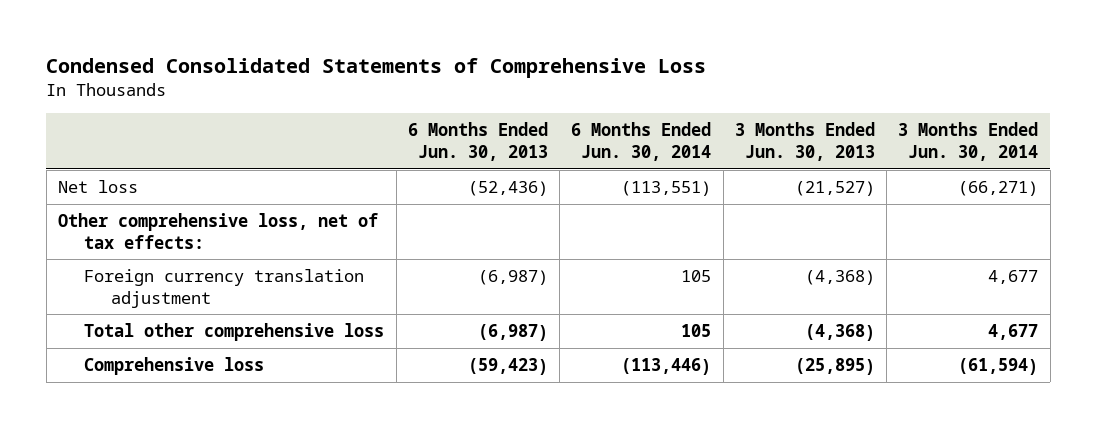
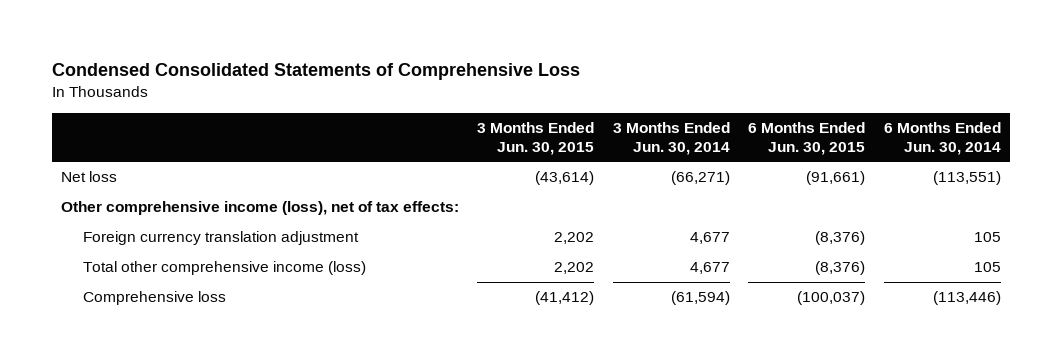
[407,122,548,161] 6 Months Ended Jun. 30, 2013 -> none
[734,122,875,161] 3 Months Ended Jun. 30, 2013 -> none
none -> [477,122,595,155] 3 Months Ended Jun. 30, 2015
none -> [748,122,866,155] 6 Months Ended Jun. 30, 2015
[57,213,378,249] Other comprehensive loss, net of tax effects: -> [60,201,459,216] Other comprehensive income (loss), net of tax effects:
[84,323,385,342] Total other comprehensive loss -> [83,261,367,276] Total other comprehensive income (loss)

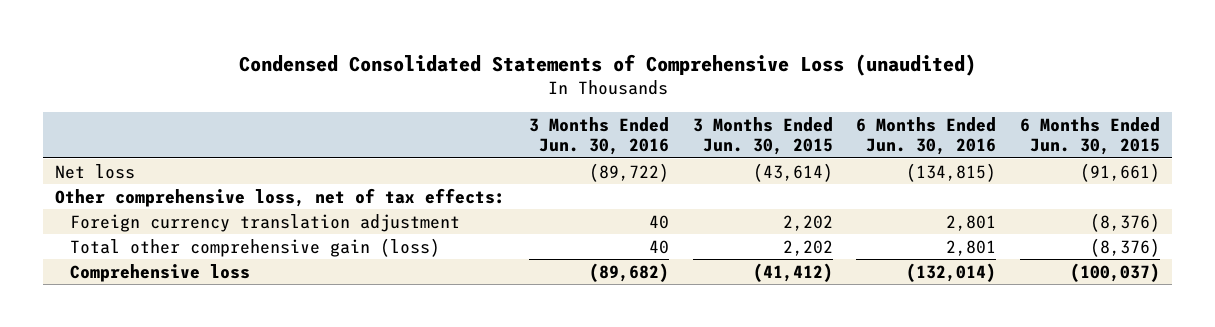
[51,63,580,81] Condensed Consolidated Statements of Comprehensive Loss -> [238,53,976,76] Condensed Consolidated Statements of Comprehensive Loss (unaudited)
[612,122,730,155] 3 Months Ended Jun. 30, 2014 -> none
[883,122,1001,155] 6 Months Ended Jun. 30, 2014 -> none
none -> [528,116,669,156] 3 Months Ended Jun. 30, 2016
none -> [856,116,997,156] 6 Months Ended Jun. 30, 2016
[60,201,459,216] Other comprehensive income (loss), net of tax effects: -> [55,187,506,207] Other comprehensive loss, net of tax effects:
[83,261,367,276] Total other comprehensive income (loss) -> [70,237,441,257] Total other comprehensive gain (loss)

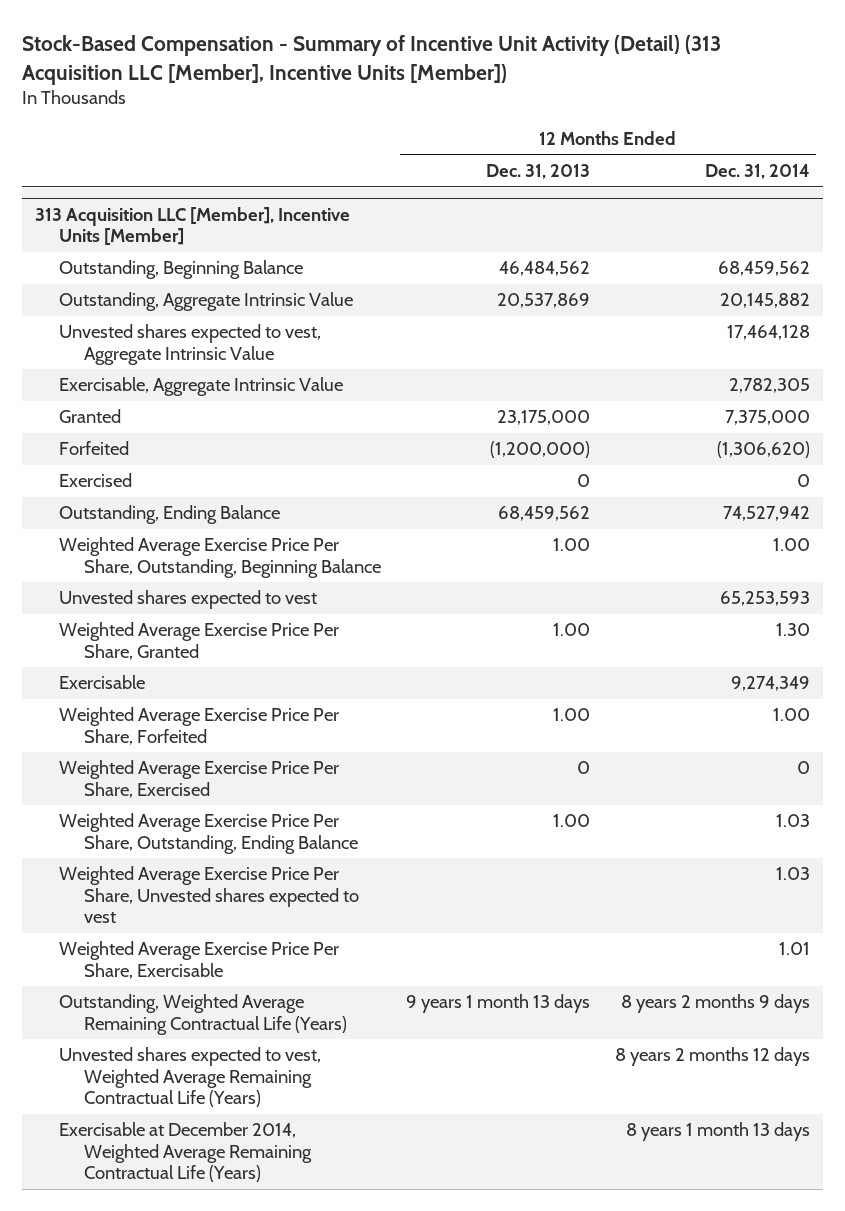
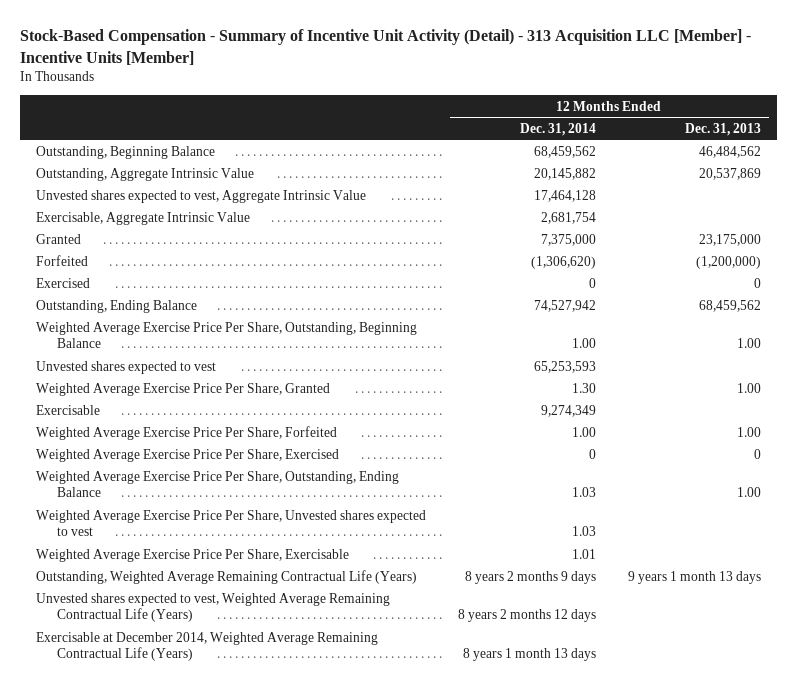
[22,34,722,85] Stock-Based Compensation - Summary of Incentive Unit Activity (Detail) (313 Acquisition LLC [Member], Incentive Units [Member]) -> [20,29,752,65] Stock-Based Compensation - Summary of Incentive Unit Activity (Detail) - 313 Acquisition LLC [Member] - Incentive Units [Member]
[35,207,351,246] 313 Acquisition LLC [Member], Incentive Units [Member] -> none
[729,378,811,394] 2,782,305 -> [541,211,597,224] 2,681,754

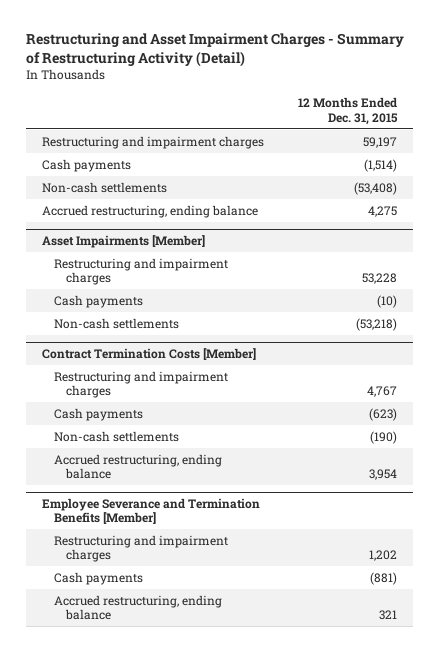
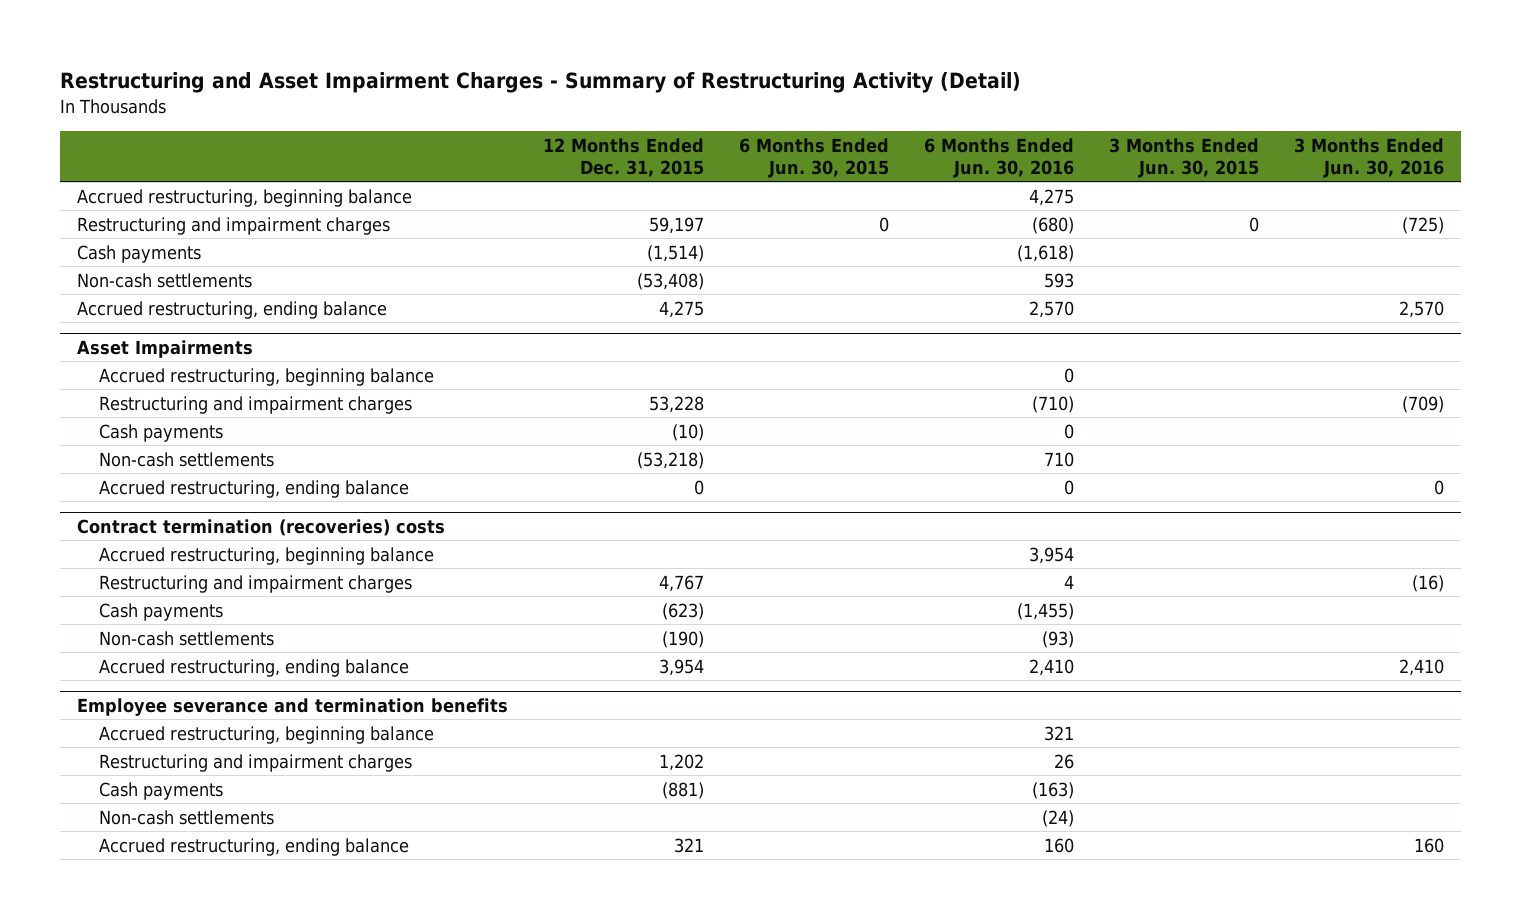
none -> [739,137,890,179] 6 Months Ended Jun. 30, 2015
none -> [924,137,1075,179] 6 Months Ended Jun. 30, 2016
none -> [1108,137,1259,179] 3 Months Ended Jun. 30, 2015
none -> [1293,137,1444,179] 3 Months Ended Jun. 30, 2016
none -> [77,188,413,207] Accrued restructuring, beginning balance
[42,234,206,248] Asset Impairments [Member] -> [77,339,254,358] Asset Impairments
none -> [99,367,435,386] Accrued restructuring, beginning balance
none -> [99,479,410,498] Accrued restructuring, ending balance
[42,347,257,360] Contract Termination Costs [Member] -> [77,518,446,536] Contract termination (recoveries) costs
none -> [99,546,435,565] Accrued restructuring, beginning balance
[42,497,261,525] Employee Severance and Termination Benefits [Member] -> [77,697,509,716] Employee severance and termination benefits
none -> [99,725,435,744] Accrued restructuring, beginning balance
none -> [99,809,275,825] Non-cash settlements

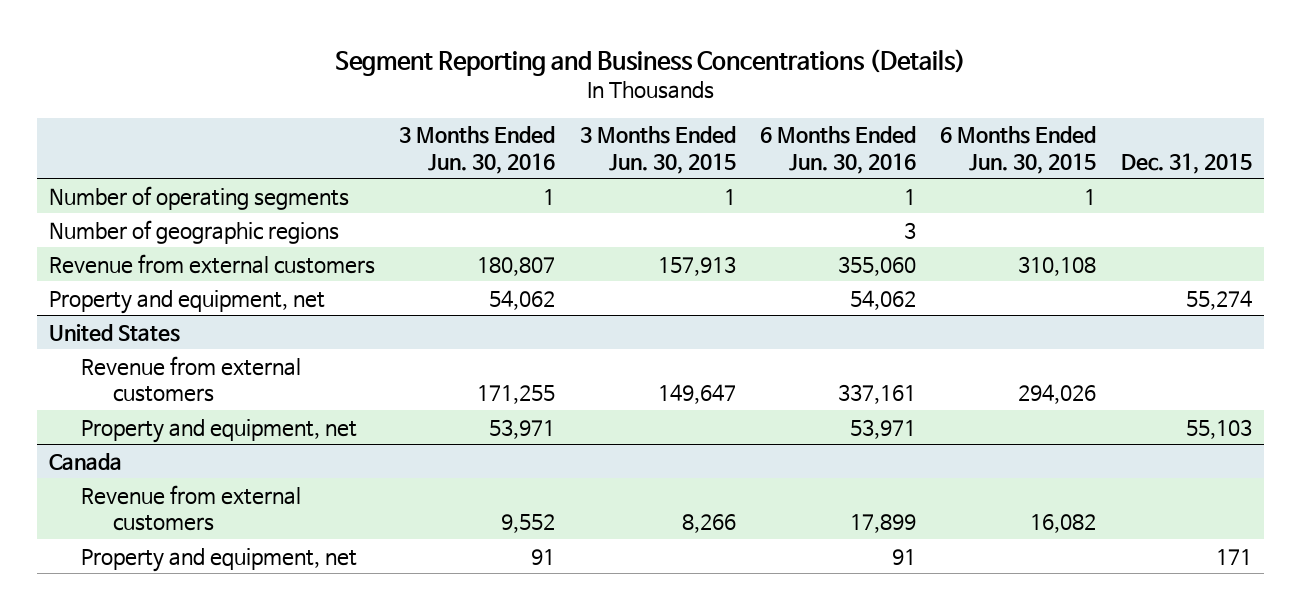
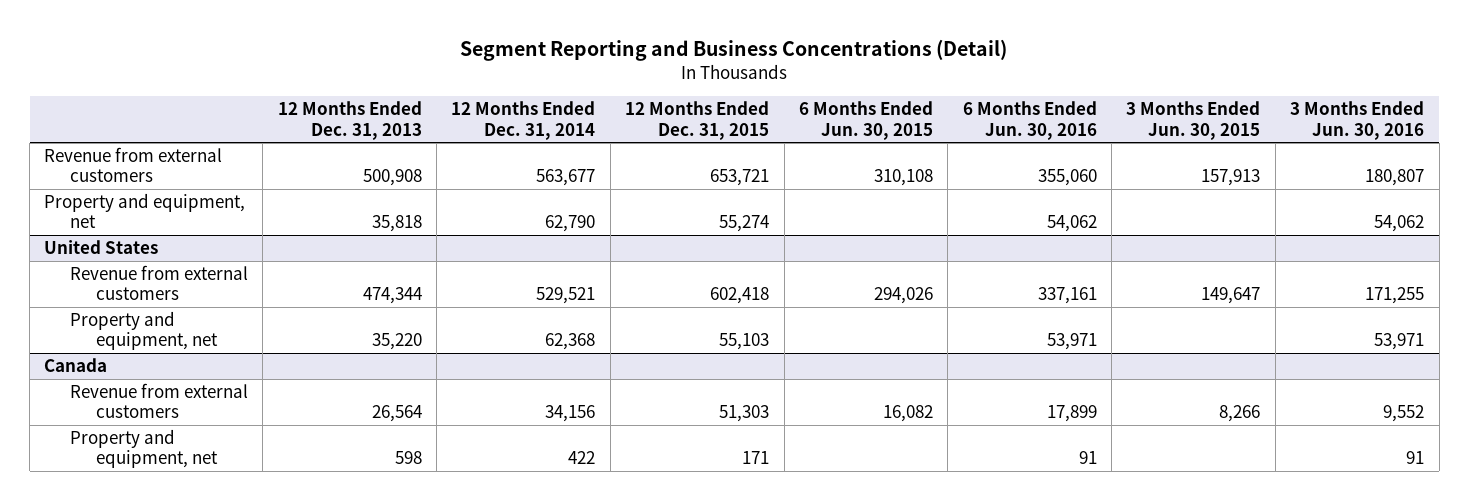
[335,48,967,76] Segment Reporting and Business Concentrations (Details) -> [460,39,1008,62] Segment Reporting and Business Concentrations (Detail)
[1120,152,1252,174] Dec. 31, 2015 -> none
none -> [277,101,422,140] 12 Months Ended Dec. 31, 2013
none -> [451,101,596,140] 12 Months Ended Dec. 31, 2014
none -> [625,101,770,140] 12 Months Ended Dec. 31, 2015
[48,185,349,210] Number of operating segments -> none
[48,219,339,244] Number of geographic regions -> none

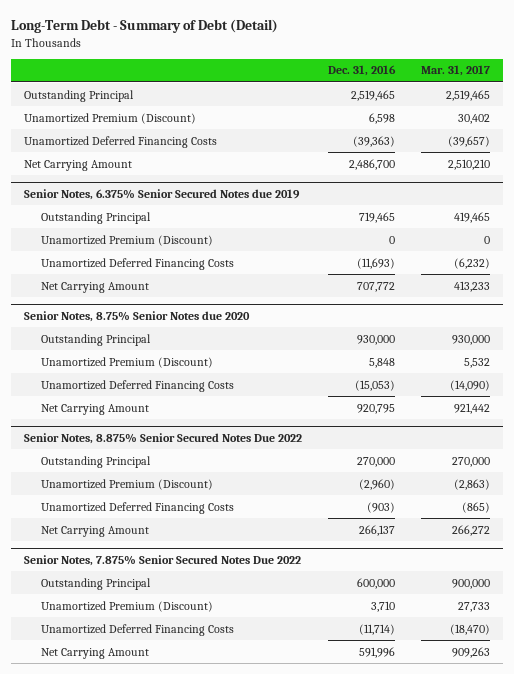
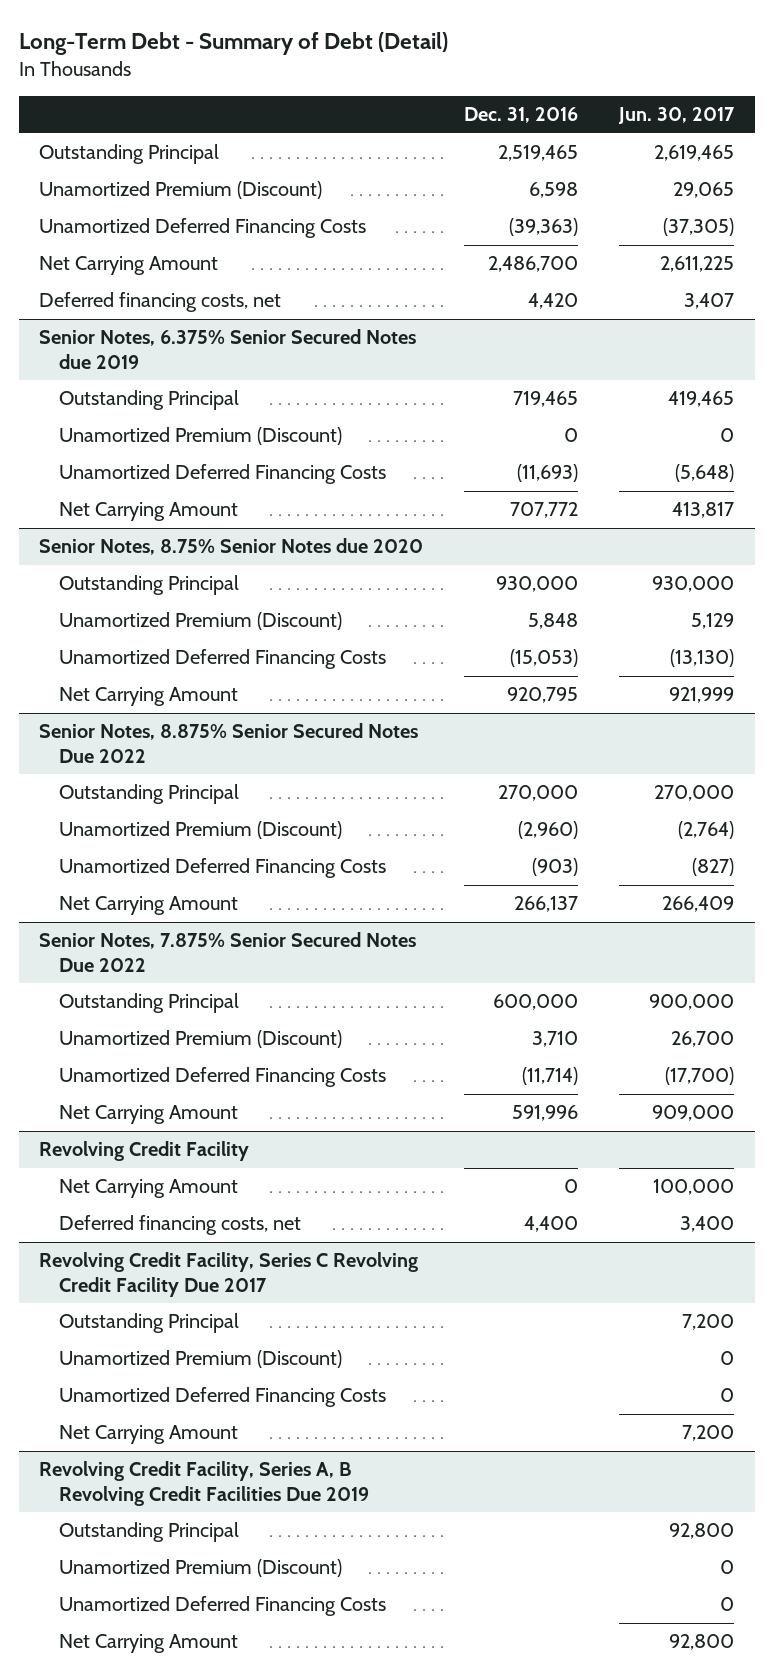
[420,65,490,77] Mar. 31, 2017 -> none
none -> [618,107,736,125] Jun. 30, 2017
none -> [39,292,282,313] Deferred financing costs, net
none -> [39,1141,250,1162] Revolving Credit Facility
none -> [59,1179,239,1199] Net Carrying Amount
none -> [59,1215,302,1236] Deferred financing costs, net
none -> [39,1252,419,1297] Revolving Credit Facility, Series C Revolving Credit Facility Due 2017
none -> [59,1313,240,1334] Outstanding Principal
none -> [59,1350,343,1369] Unamortized Premium (Discount)
none -> [59,1387,387,1408] Unamortized Deferred Financing Costs
none -> [59,1425,239,1445] Net Carrying Amount
none -> [39,1461,370,1506] Revolving Credit Facility, Series A, B Revolving Credit Facilities Due 2019
none -> [59,1522,240,1543] Outstanding Principal
none -> [59,1559,343,1578] Unamortized Premium (Discount)
none -> [59,1596,387,1617] Unamortized Deferred Financing Costs
none -> [59,1634,239,1654] Net Carrying Amount

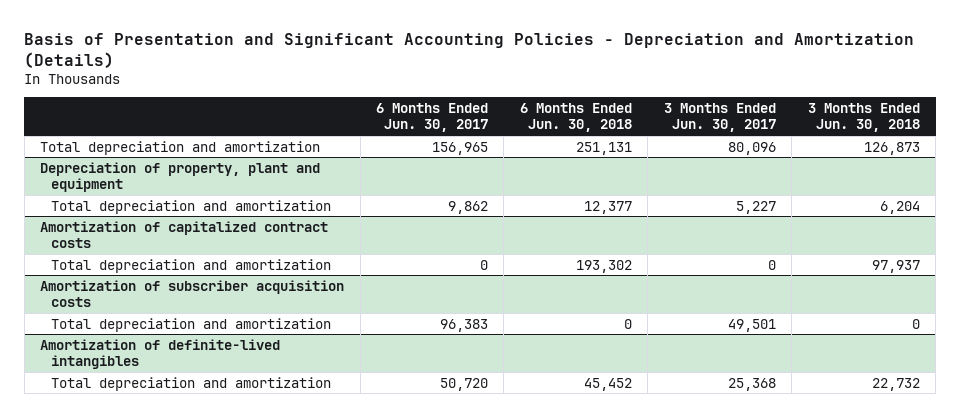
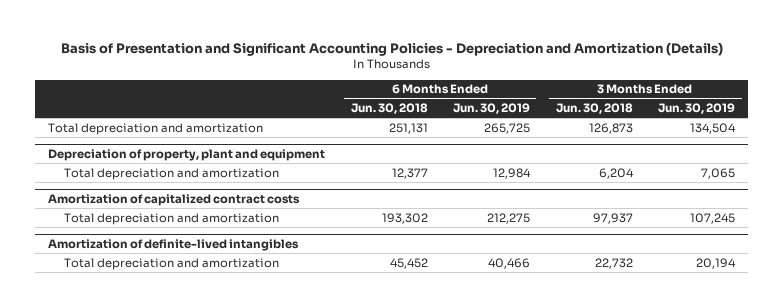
[376,103,489,133] 6 Months Ended Jun. 30, 2017 -> none
[663,103,776,133] 3 Months Ended Jun. 30, 2017 -> none
none -> [453,103,531,115] Jun. 30, 2019
none -> [658,103,736,115] Jun. 30, 2019
[40,279,345,307] Amortization of subscriber acquisition costs -> none
[51,317,332,332] Total depreciation and amortization -> none

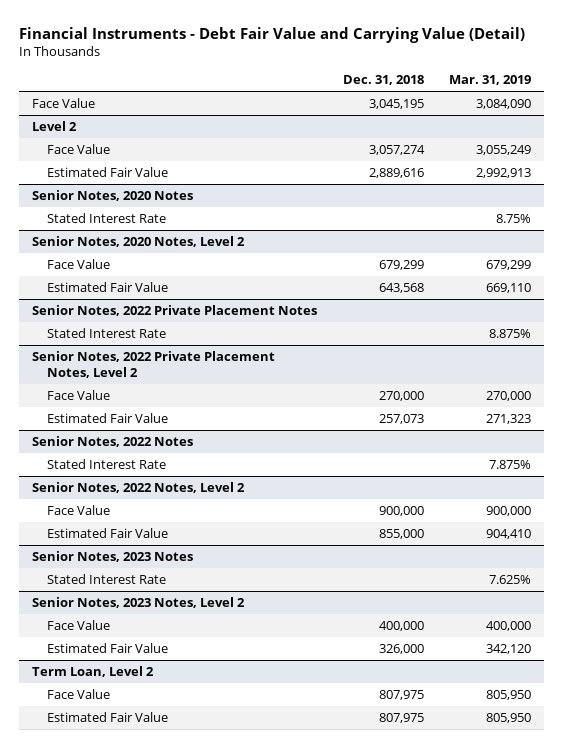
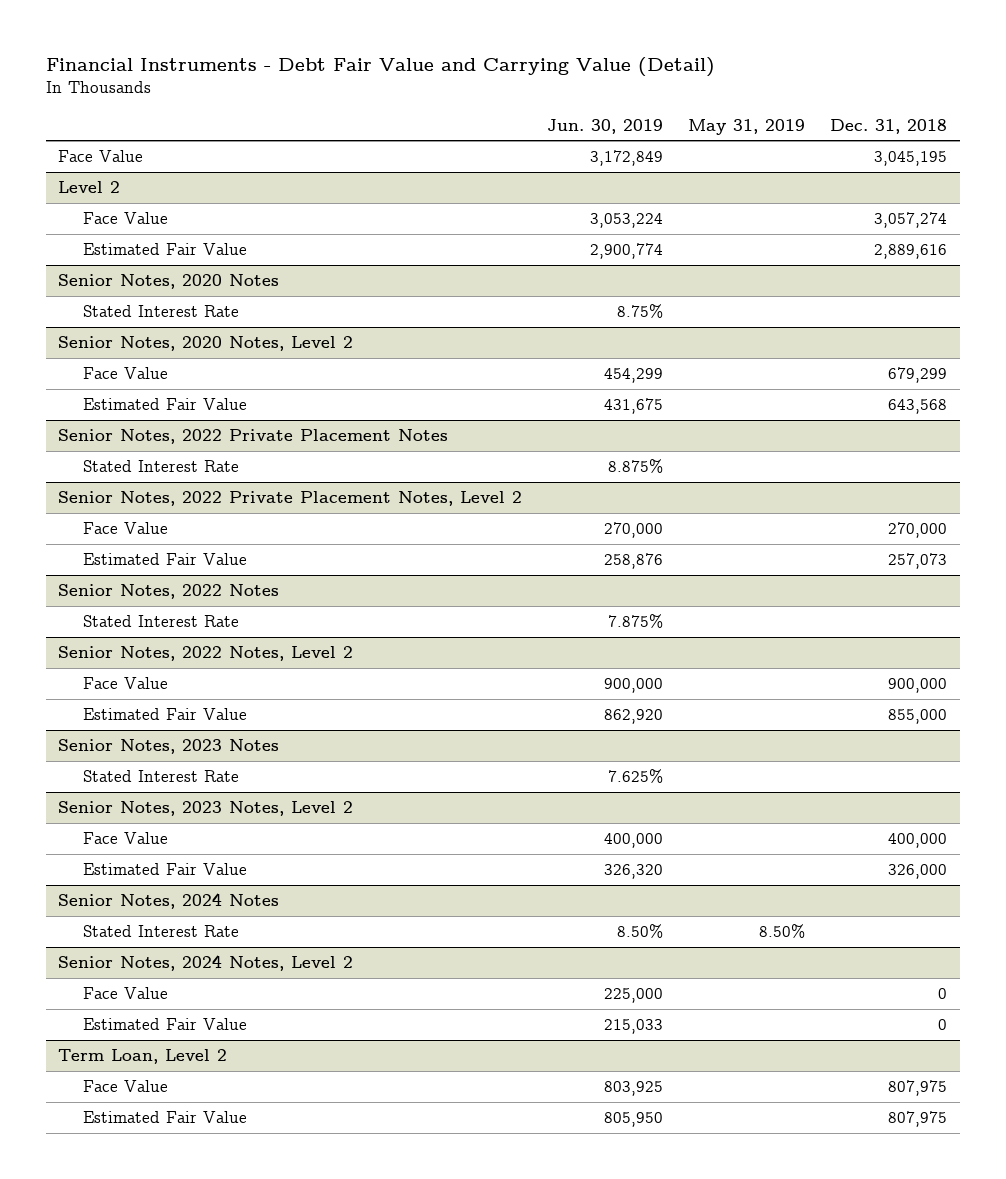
[449,75,532,86] Mar. 31, 2019 -> none
none -> [547,118,664,134] Jun. 30, 2019
none -> [688,118,806,135] May 31, 2019
none -> [58,893,280,910] Senior Notes, 2024 Notes
none -> [83,925,240,938] Stated Interest Rate
none -> [58,955,354,972] Senior Notes, 2024 Notes, Level 2
none -> [83,987,169,1000] Face Value
none -> [83,1018,248,1031] Estimated Fair Value

